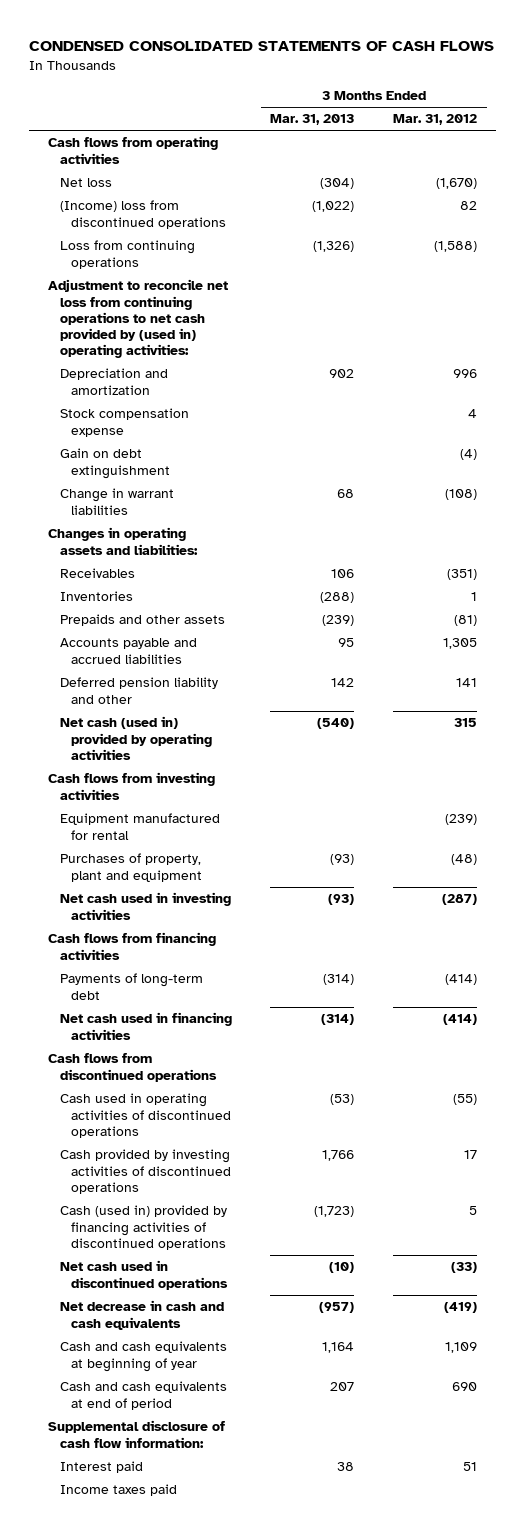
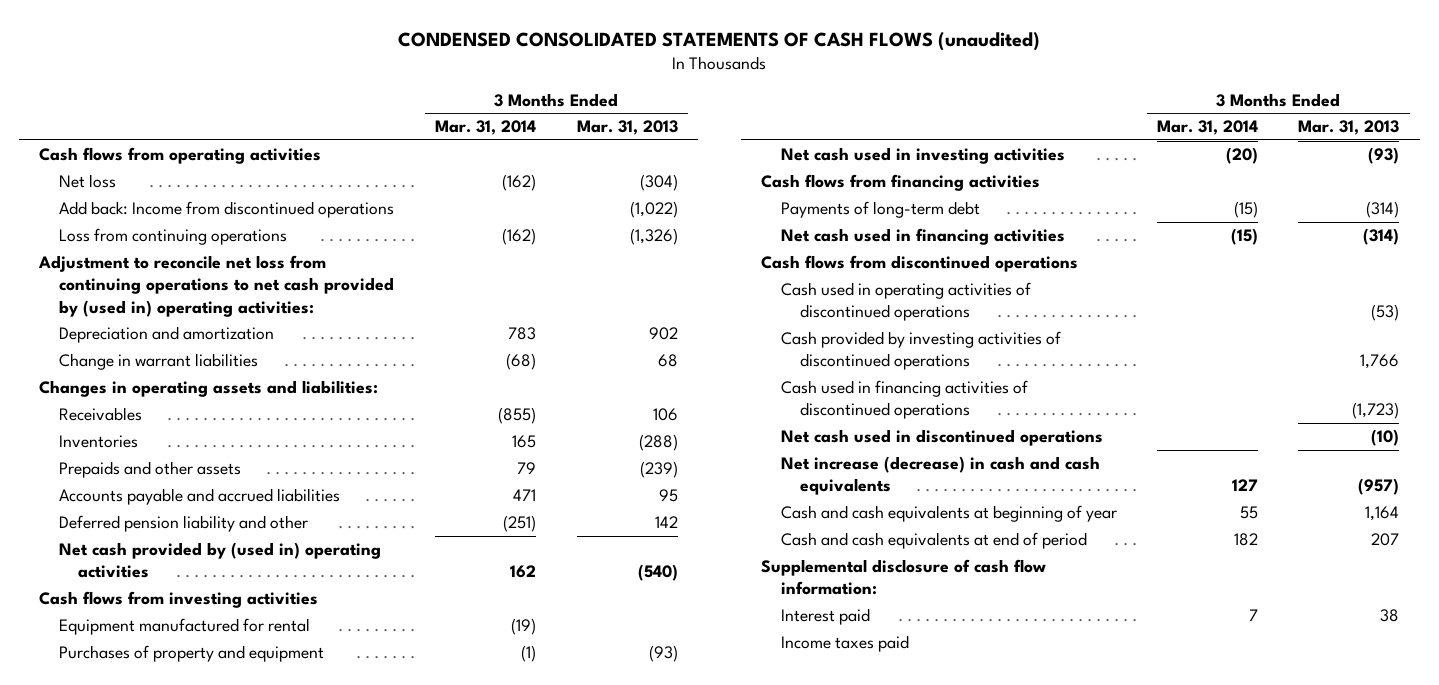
[29,40,495,51] CONDENSED CONSOLIDATED STATEMENTS OF CASH FLOWS -> [398,31,1041,51] CONDENSED CONSOLIDATED STATEMENTS OF CASH FLOWS (unaudited)
[392,114,477,126] Mar. 31, 2012 -> none
none -> [435,120,537,136] Mar. 31, 2014
[59,200,226,229] (Income) loss from discontinued operations -> [58,201,394,219] Add back: Income from discontinued operations
[59,408,189,437] Stock compensation expense -> none
[59,448,170,479] Gain on debt extinguishment -> none
[59,716,212,760] Net cash (used in) provided by operating activities -> [58,542,381,579] Net cash provided by (used in) operating activities
[59,853,202,882] Purchases of property, plant and equipment -> [58,645,324,663] Purchases of property and equipment
[59,1205,227,1250] Cash (used in) provided by financing activities of discontinued operations -> [780,380,1028,420] Cash used in financing activities of discontinued operations
[59,1300,224,1330] Net decrease in cash and cash equivalents -> [780,456,1100,496] Net increase (decrease) in cash and cash equivalents

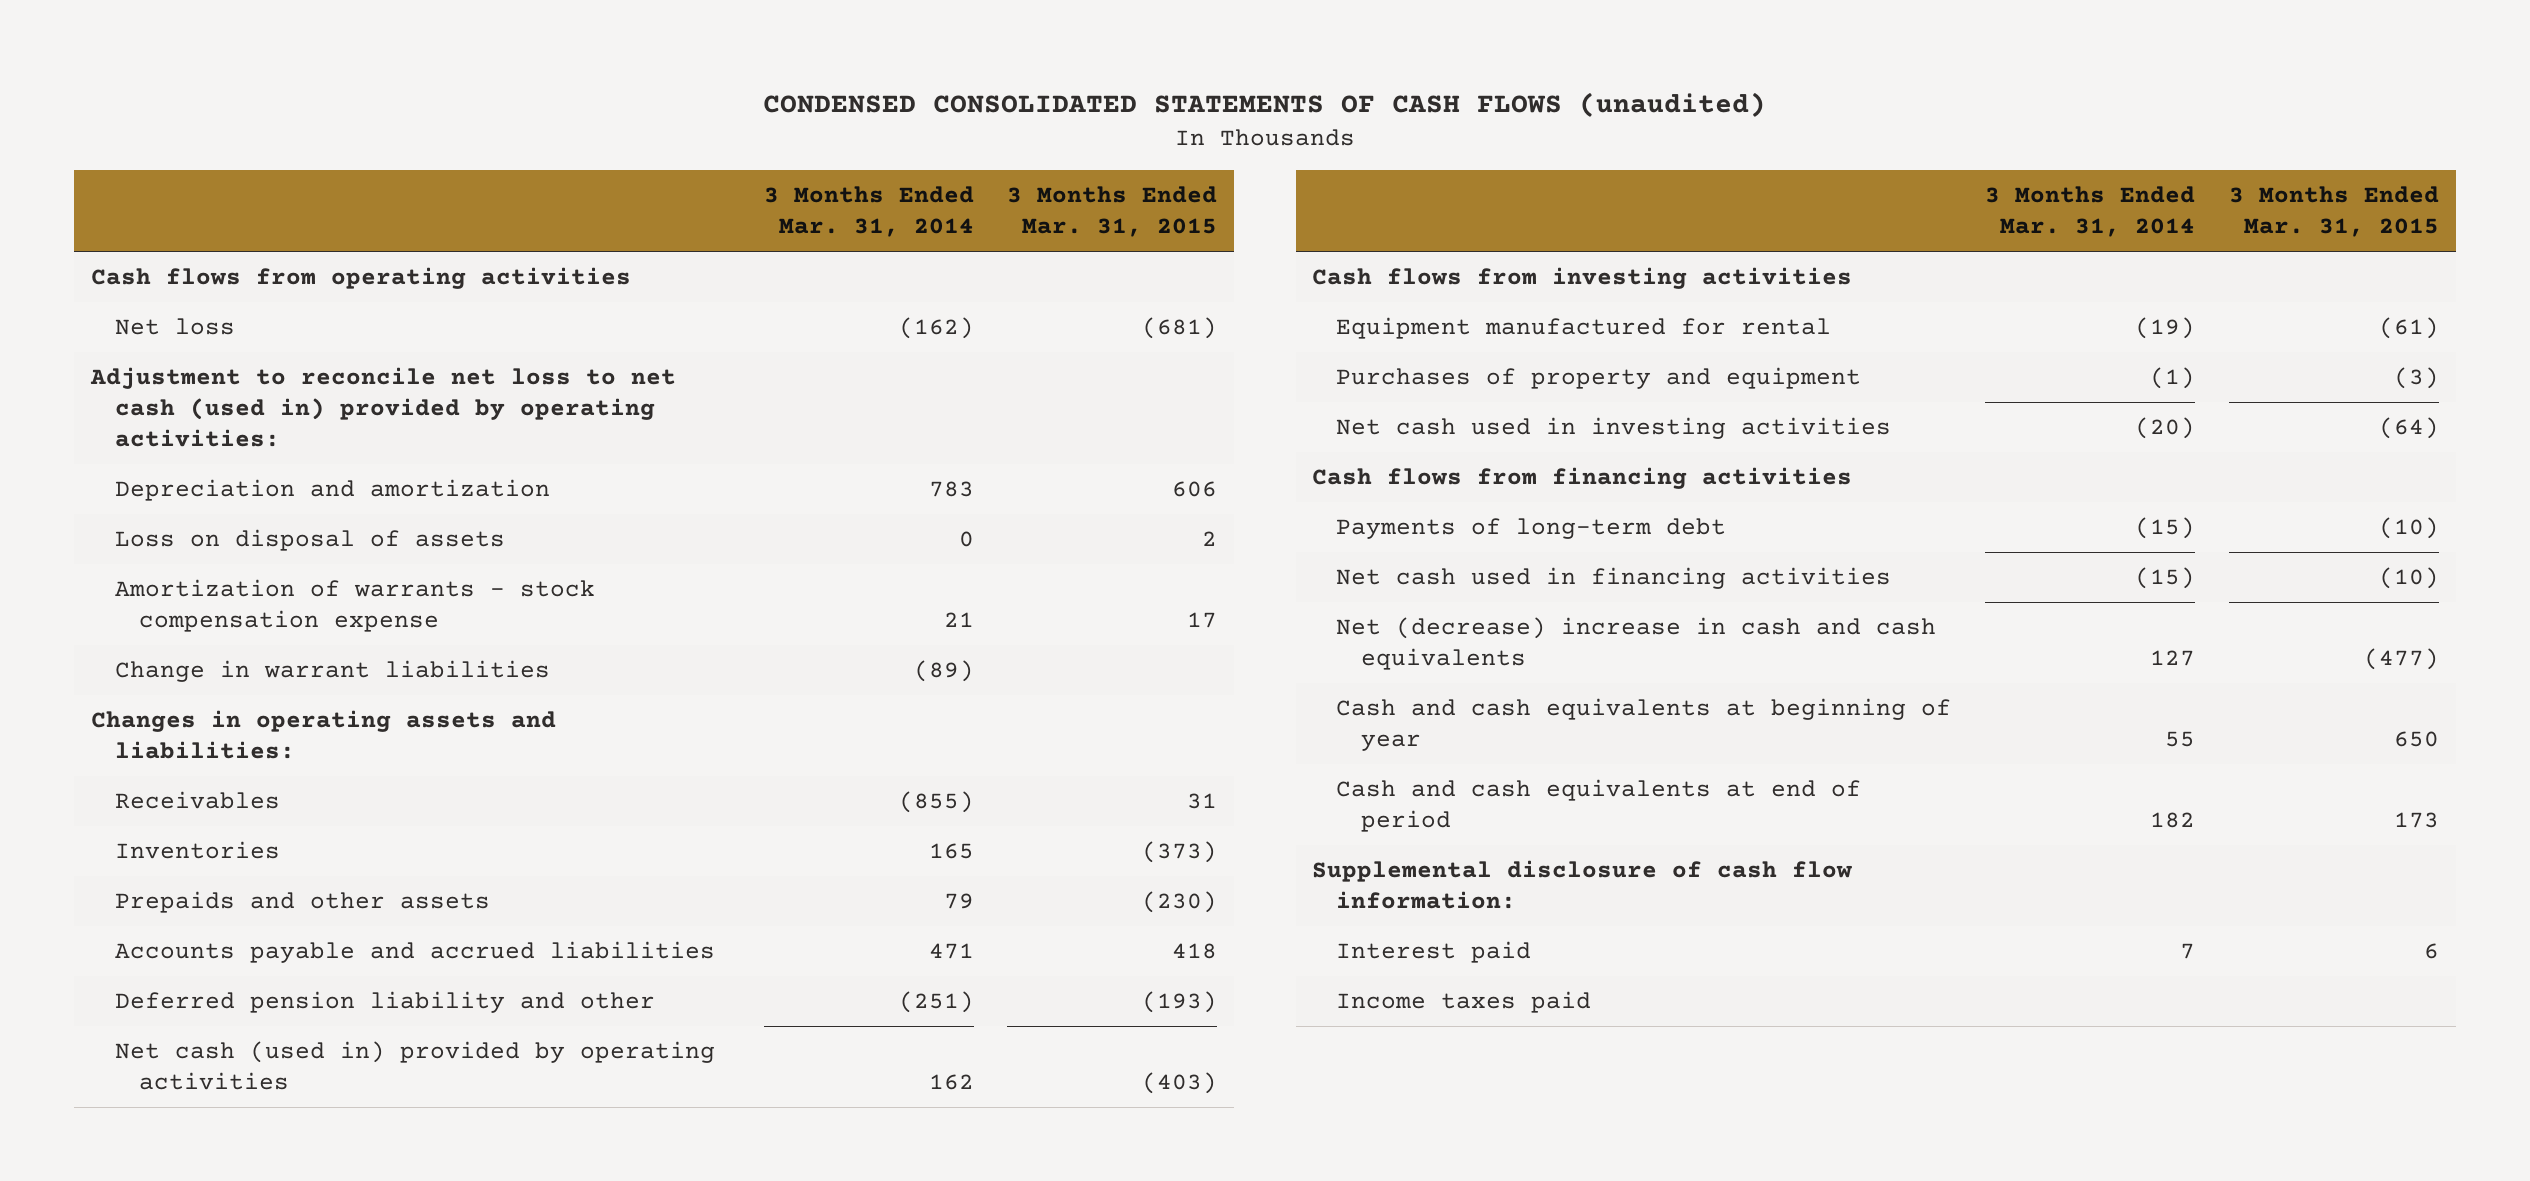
[576,120,678,136] Mar. 31, 2013 -> none
none -> [1007,186,1218,238] 3 Months Ended Mar. 31, 2015
[58,201,394,219] Add back: Income from discontinued operations -> none
[58,228,287,246] Loss from continuing operations -> none
[38,255,394,317] Adjustment to reconcile net loss from continuing operations to net cash provided by (used in) operating activities: -> [89,367,676,448] Adjustment to reconcile net loss to net cash (used in) provided by operating activities:
none -> [114,529,505,552] Loss on disposal of assets
none -> [114,579,595,633] Amortization of warrants - stock compensation expense
[506,353,537,371] (68) -> [913,660,974,683] (89)
[58,542,381,579] Net cash provided by (used in) operating activities -> [114,1041,715,1091] Net cash (used in) provided by operating activities
[761,255,1079,273] Cash flows from discontinued operations -> none
[780,282,1031,322] Cash used in operating activities of discontinued operations -> none
[780,331,1061,371] Cash provided by investing activities of discontinued operations -> none
[780,380,1028,420] Cash used in financing activities of discontinued operations -> none
[780,429,1103,447] Net cash used in discontinued operations -> none
[780,456,1100,496] Net increase (decrease) in cash and cash equivalents -> [1336,617,1937,671] Net (decrease) increase in cash and cash equivalents

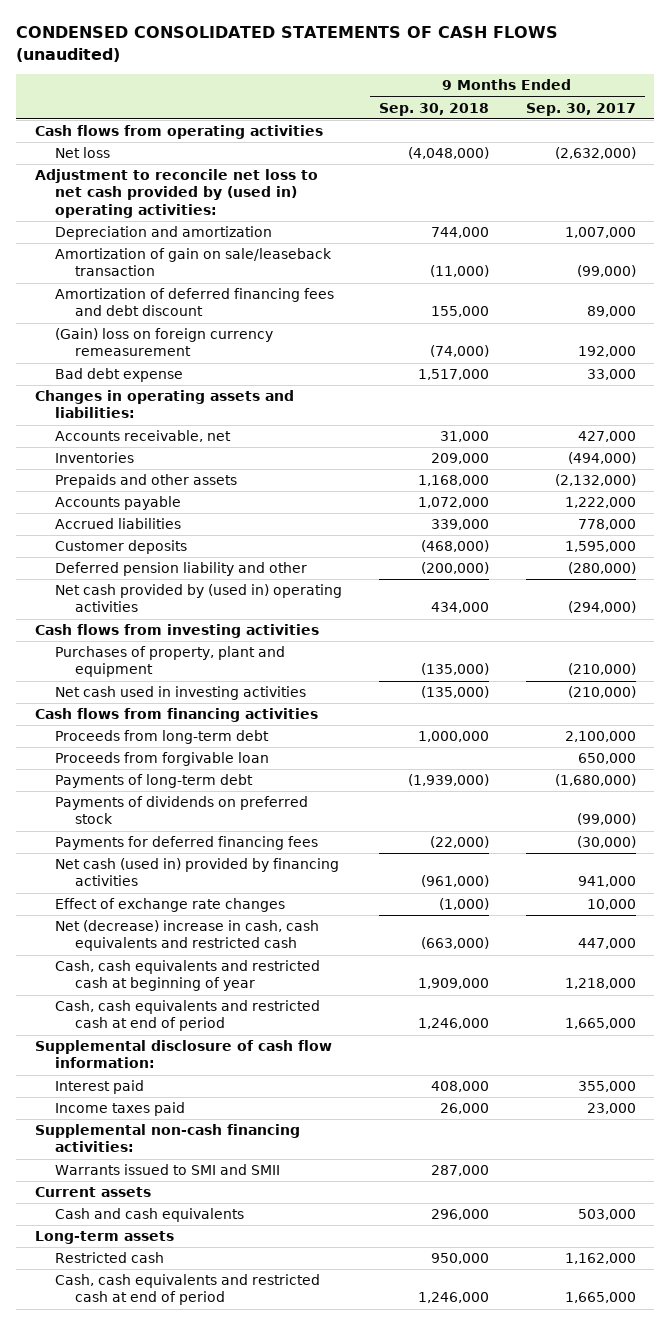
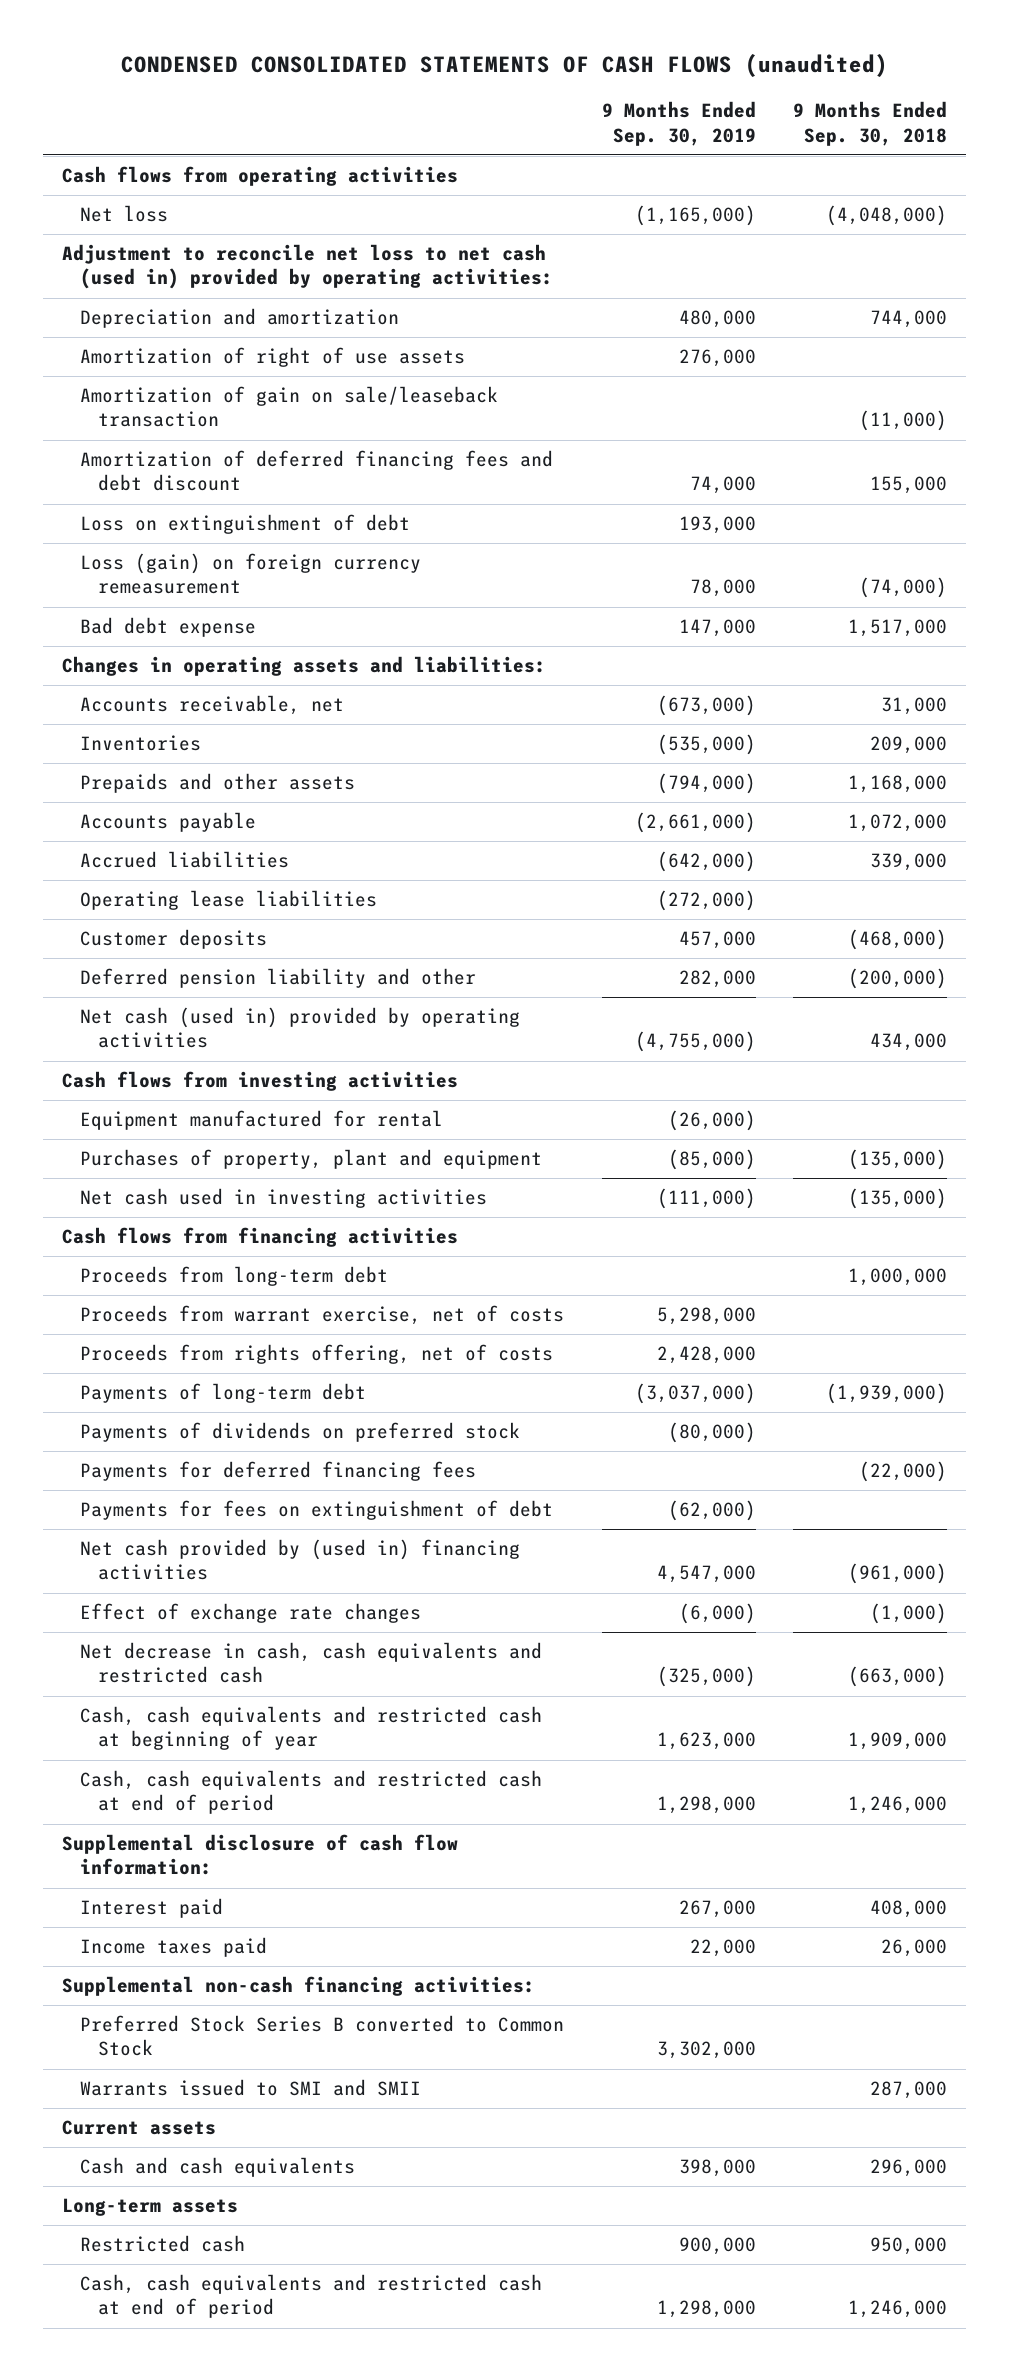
[525,102,636,116] Sep. 30, 2017 -> none
none -> [601,101,756,146] 9 Months Ended Sep. 30, 2019
[34,169,318,218] Adjustment to reconcile net loss to net cash provided by (used in) operating activities: -> [61,244,553,290] Adjustment to reconcile net loss to net cash (used in) provided by operating activities:
none -> [79,347,465,368] Amortization of right of use assets
none -> [79,514,410,535] Loss on extinguishment of debt
[55,328,274,357] (Gain) loss on foreign currency remeasurement -> [79,553,421,595] Loss (gain) on foreign currency remeasurement
none -> [79,890,377,911] Operating lease liabilities
[55,584,343,613] Net cash provided by (used in) operating activities -> [79,1007,520,1049] Net cash (used in) provided by operating activities
none -> [79,1110,443,1131] Equipment manufactured for rental
[55,752,270,767] Proceeds from forgivable loan -> none
none -> [79,1305,564,1326] Proceeds from warrant exercise, net of costs
none -> [79,1344,553,1365] Proceeds from rights offering, net of costs
none -> [79,1500,553,1521] Payments for fees on extinguishment of debt
[55,858,340,887] Net cash (used in) provided by financing activities -> [79,1539,520,1581] Net cash provided by (used in) financing activities
[55,920,320,952] Net (decrease) increase in cash, cash equivalents and restricted cash -> [79,1642,542,1684] Net decrease in cash, cash equivalents and restricted cash
none -> [79,2015,564,2057] Preferred Stock Series B converted to Common Stock

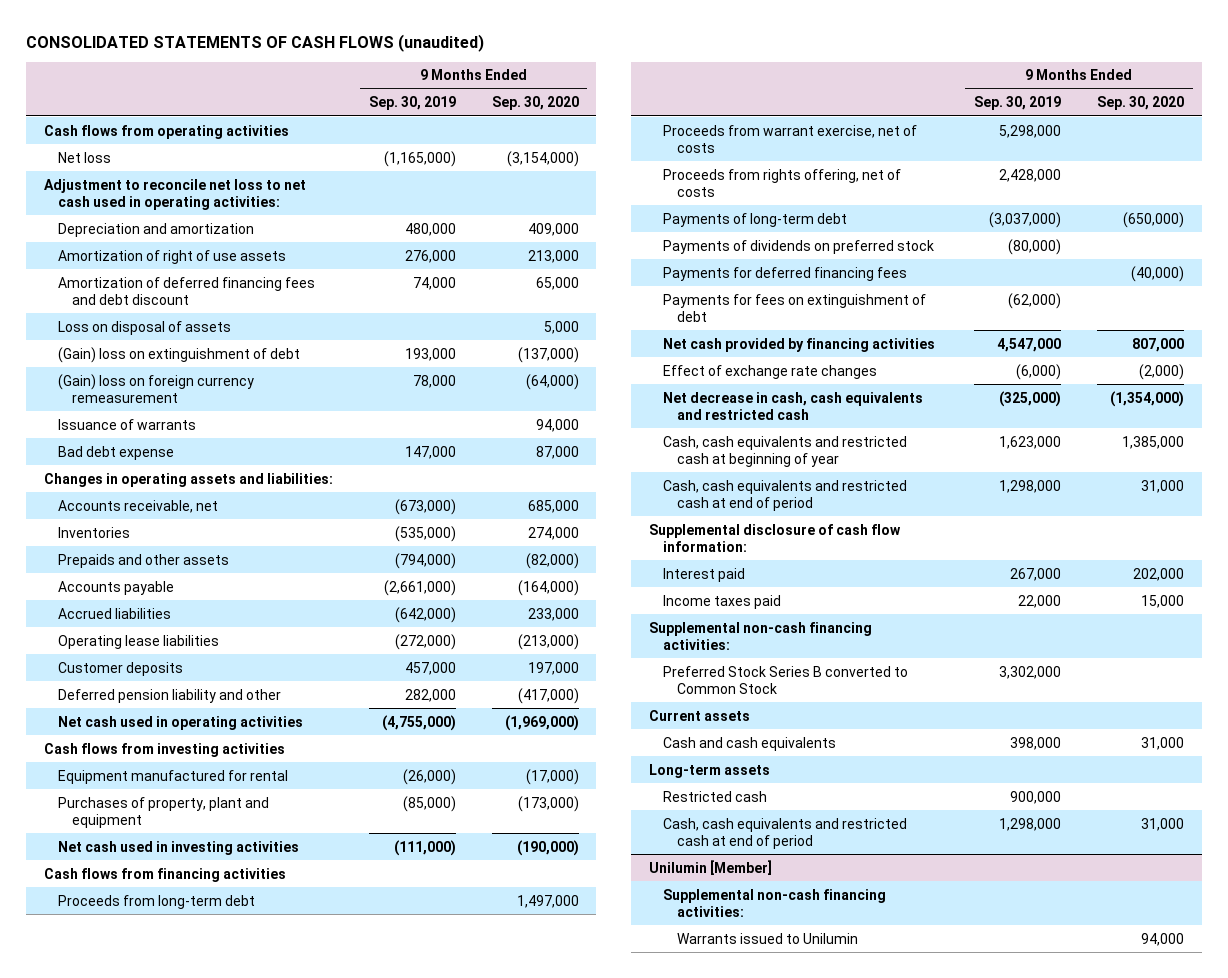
[120,54,888,78] CONDENSED CONSOLIDATED STATEMENTS OF CASH FLOWS (unaudited) -> [26,33,485,52] CONSOLIDATED STATEMENTS OF CASH FLOWS (unaudited)
[793,101,948,146] 9 Months Ended Sep. 30, 2018 -> none
none -> [491,96,579,111] Sep. 30, 2020
[61,244,553,290] Adjustment to reconcile net loss to net cash (used in) provided by operating activities: -> [43,178,306,210] Adjustment to reconcile net loss to net cash used in operating activities:
[79,386,498,428] Amortization of gain on sale/leaseback transaction -> none
none -> [57,320,231,335] Loss on disposal of assets
[79,514,410,535] Loss on extinguishment of debt -> [57,346,300,363] (Gain) loss on extinguishment of debt
[79,553,421,595] Loss (gain) on foreign currency remeasurement -> [57,373,254,403] (Gain) loss on foreign currency remeasurement
none -> [57,418,196,430] Issuance of warrants
[79,1007,520,1049] Net cash (used in) provided by operating activities -> [57,715,303,730] Net cash used in operating activities
[79,1539,520,1581] Net cash provided by (used in) financing activities -> [663,337,936,352] Net cash provided by financing activities
[79,2079,421,2097] Warrants issued to SMI and SMII -> none
none -> [649,859,773,875] Unilumin [Member]
none -> [663,888,887,917] Supplemental non-cash financing activities:
none -> [676,932,858,944] Warrants issued to Unilumin

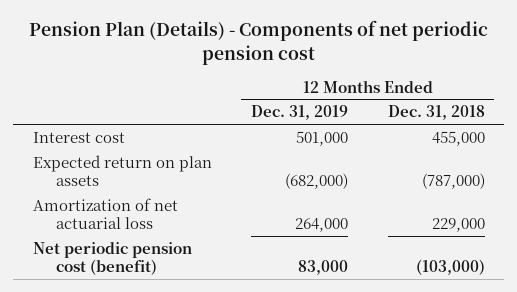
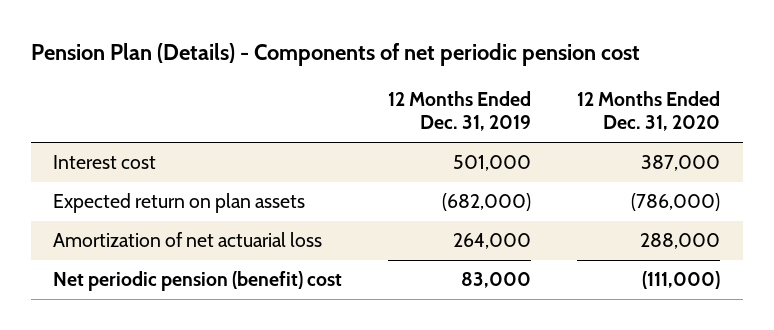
[387,105,485,121] Dec. 31, 2018 -> none
none -> [577,90,721,132] 12 Months Ended Dec. 31, 2020
[32,241,192,276] Net periodic pension cost (benefit) -> [53,271,343,292] Net periodic pension (benefit) cost

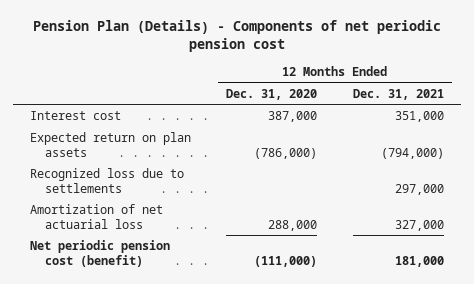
[388,90,532,132] 12 Months Ended Dec. 31, 2019 -> none
none -> [352,88,444,100] Dec. 31, 2021
none -> [30,168,185,193] Recognized loss due to settlements
[53,271,343,292] Net periodic pension (benefit) cost -> [30,240,171,267] Net periodic pension cost (benefit)

